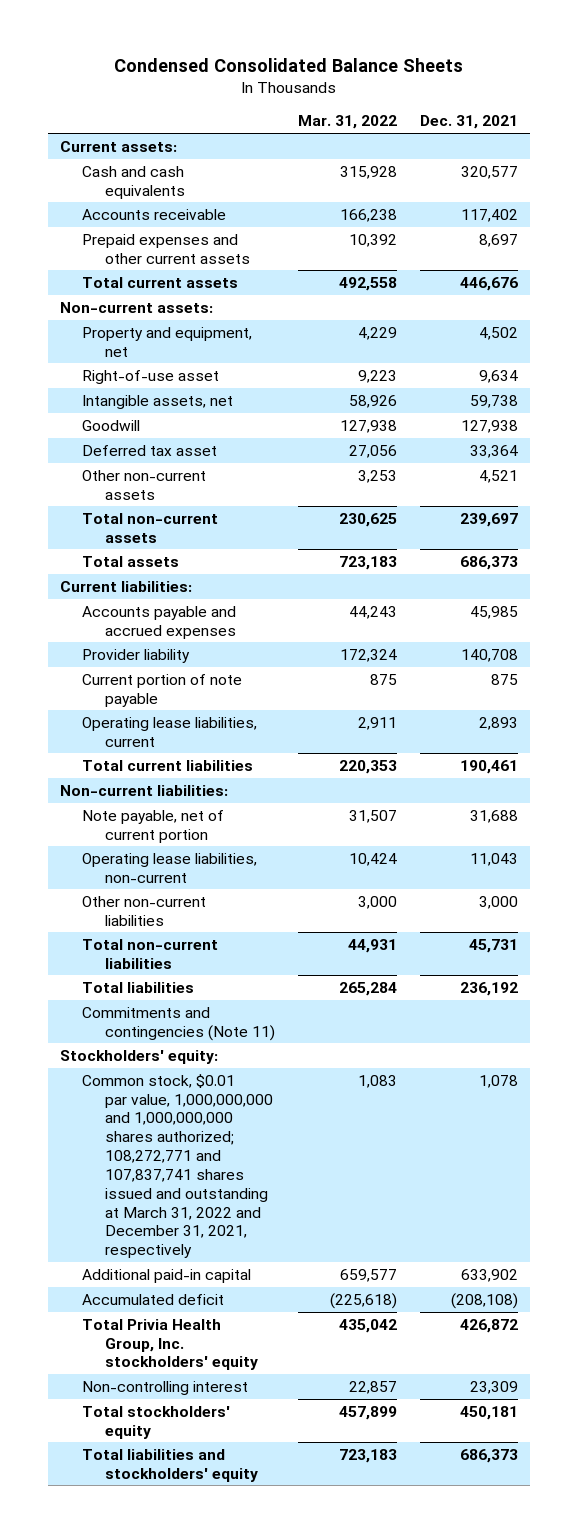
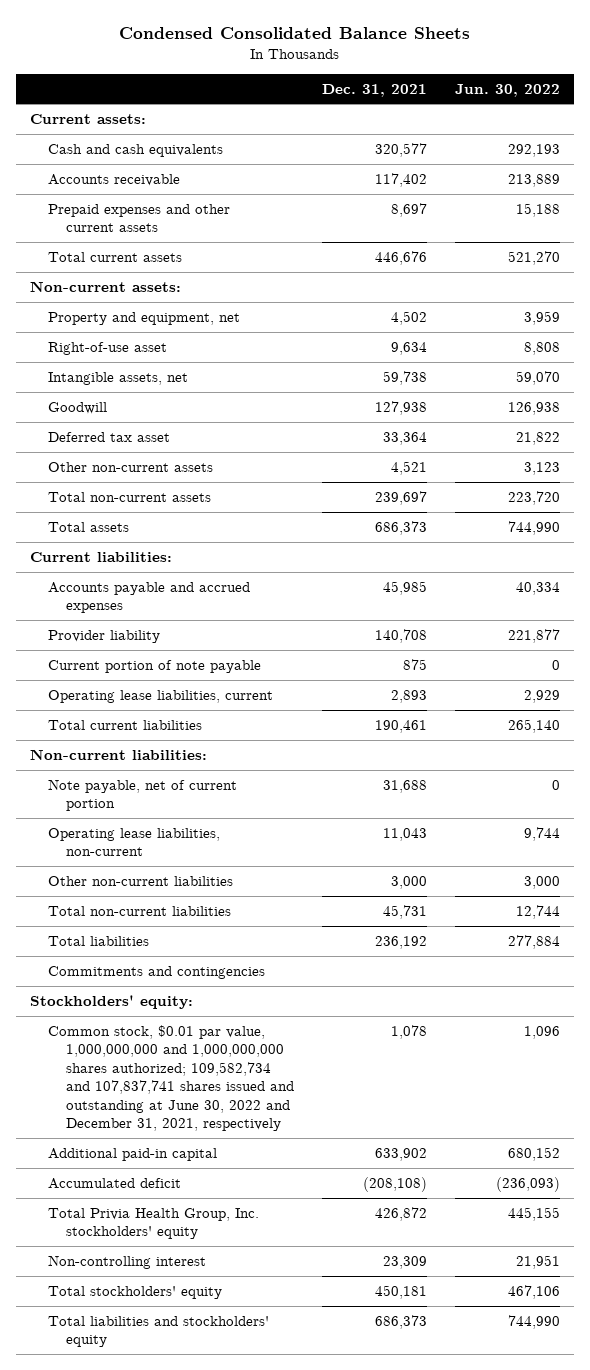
[298,115,398,130] Mar. 31, 2022 -> none
none -> [454,83,560,97] Jun. 30, 2022
[82,1006,275,1041] Commitments and contingencies (Note 11) -> [48,965,266,979] Commitments and contingencies
[82,1073,273,1259] Common stock, $0.01 par value, 1,000,000,000 and 1,000,000,000 shares authorized; 108,272,771 and 107,837,741 shares issued and outstanding at March 31, 2022 and December 31, 2021, respectively -> [48,1024,295,1132] Common stock, $0.01 par value, 1,000,000,000 and 1,000,000,000 shares authorized; 109,582,734 and 107,837,741 shares issued and outstanding at June 30, 2022 and December 31, 2021, respectively

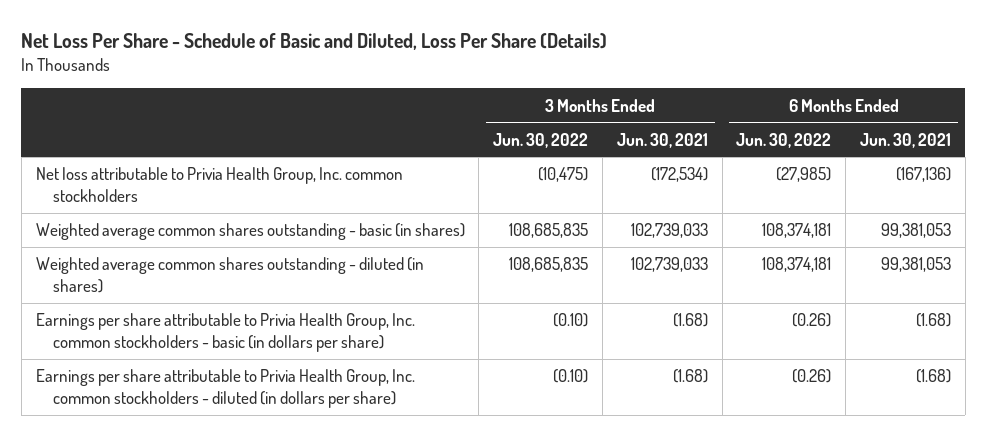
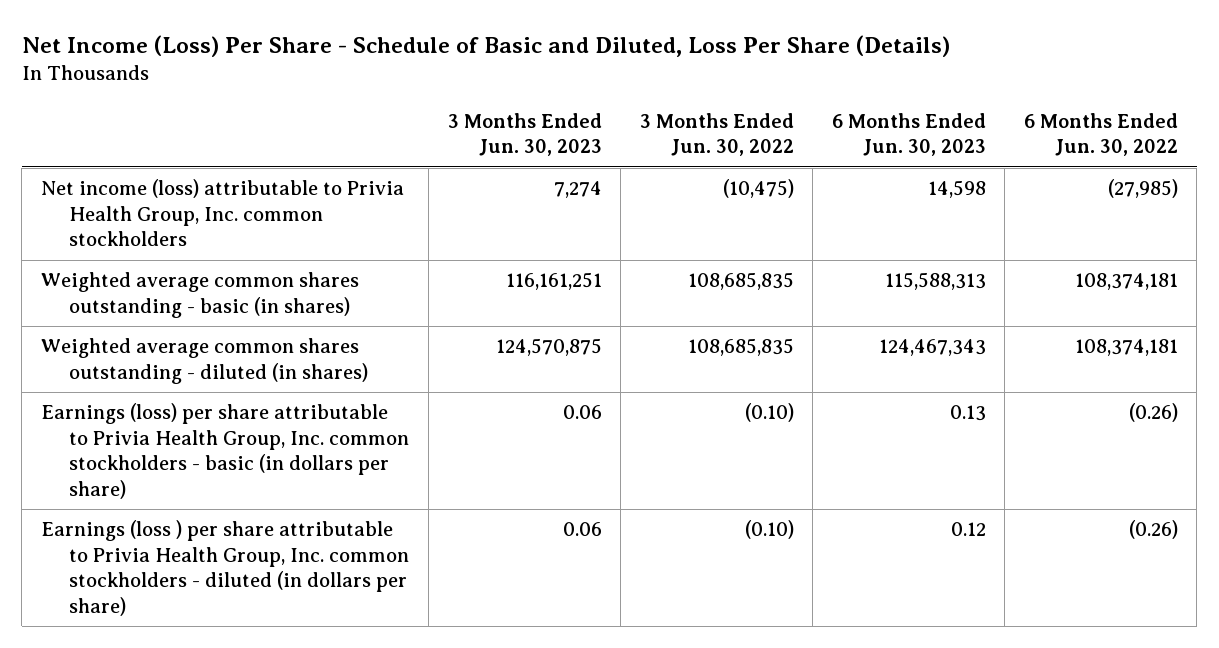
[21,32,608,50] Net Loss Per Share - Schedule of Basic and Diluted, Loss Per Share (Details) -> [21,34,950,57] Net Income (Loss) Per Share - Schedule of Basic and Diluted, Loss Per Share (Details)
[616,132,708,148] Jun. 30, 2021 -> none
[859,132,951,148] Jun. 30, 2021 -> none
none -> [447,112,602,157] 3 Months Ended Jun. 30, 2023
none -> [831,112,986,157] 6 Months Ended Jun. 30, 2023
[35,167,403,203] Net loss attributable to Privia Health Group, Inc. common stockholders -> [40,179,404,247] Net income (loss) attributable to Privia Health Group, Inc. common stockholders
[35,313,415,353] Earnings per share attributable to Privia Health Group, Inc. common stockholders - basic (in dollars per share) -> [40,403,410,499] Earnings (loss) per share attributable to Privia Health Group, Inc. common stockholders - basic (in dollars per share)
[35,369,415,409] Earnings per share attributable to Privia Health Group, Inc. common stockholders - diluted (in dollars per share) -> [40,520,410,616] Earnings (loss ) per share attributable to Privia Health Group, Inc. common stockholders - diluted (in dollars per share)

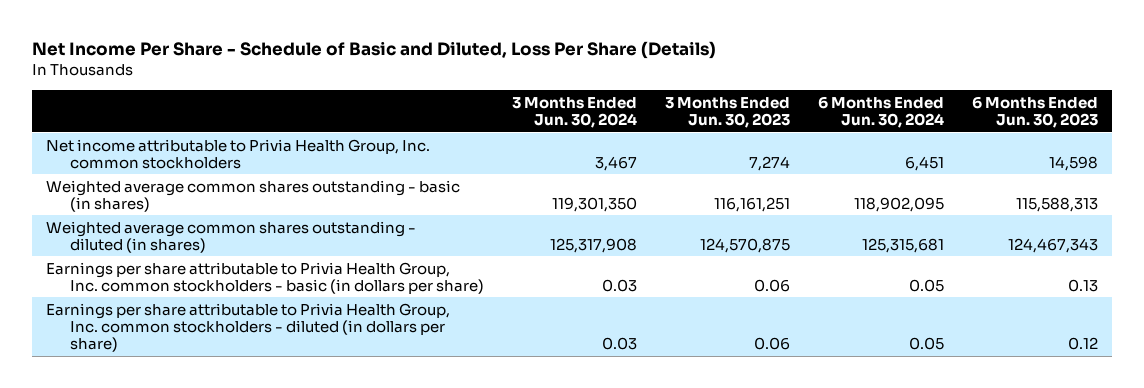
[21,34,950,57] Net Income (Loss) Per Share - Schedule of Basic and Diluted, Loss Per Share (Details) -> [32,41,717,60] Net Income Per Share - Schedule of Basic and Diluted, Loss Per Share (Details)
[639,112,794,157] 3 Months Ended Jun. 30, 2022 -> none
[1023,112,1178,157] 6 Months Ended Jun. 30, 2022 -> none
none -> [511,96,637,129] 3 Months Ended Jun. 30, 2024
none -> [817,95,944,129] 6 Months Ended Jun. 30, 2024
[40,179,404,247] Net income (loss) attributable to Privia Health Group, Inc. common stockholders -> [46,138,431,169] Net income attributable to Privia Health Group, Inc. common stockholders
[40,403,410,499] Earnings (loss) per share attributable to Privia Health Group, Inc. common stockholders - basic (in dollars per share) -> [46,261,484,294] Earnings per share attributable to Privia Health Group, Inc. common stockholders - basic (in dollars per share)
[40,520,410,616] Earnings (loss ) per share attributable to Privia Health Group, Inc. common stockholders - diluted (in dollars per share) -> [46,302,451,353] Earnings per share attributable to Privia Health Group, Inc. common stockholders - diluted (in dollars per share)

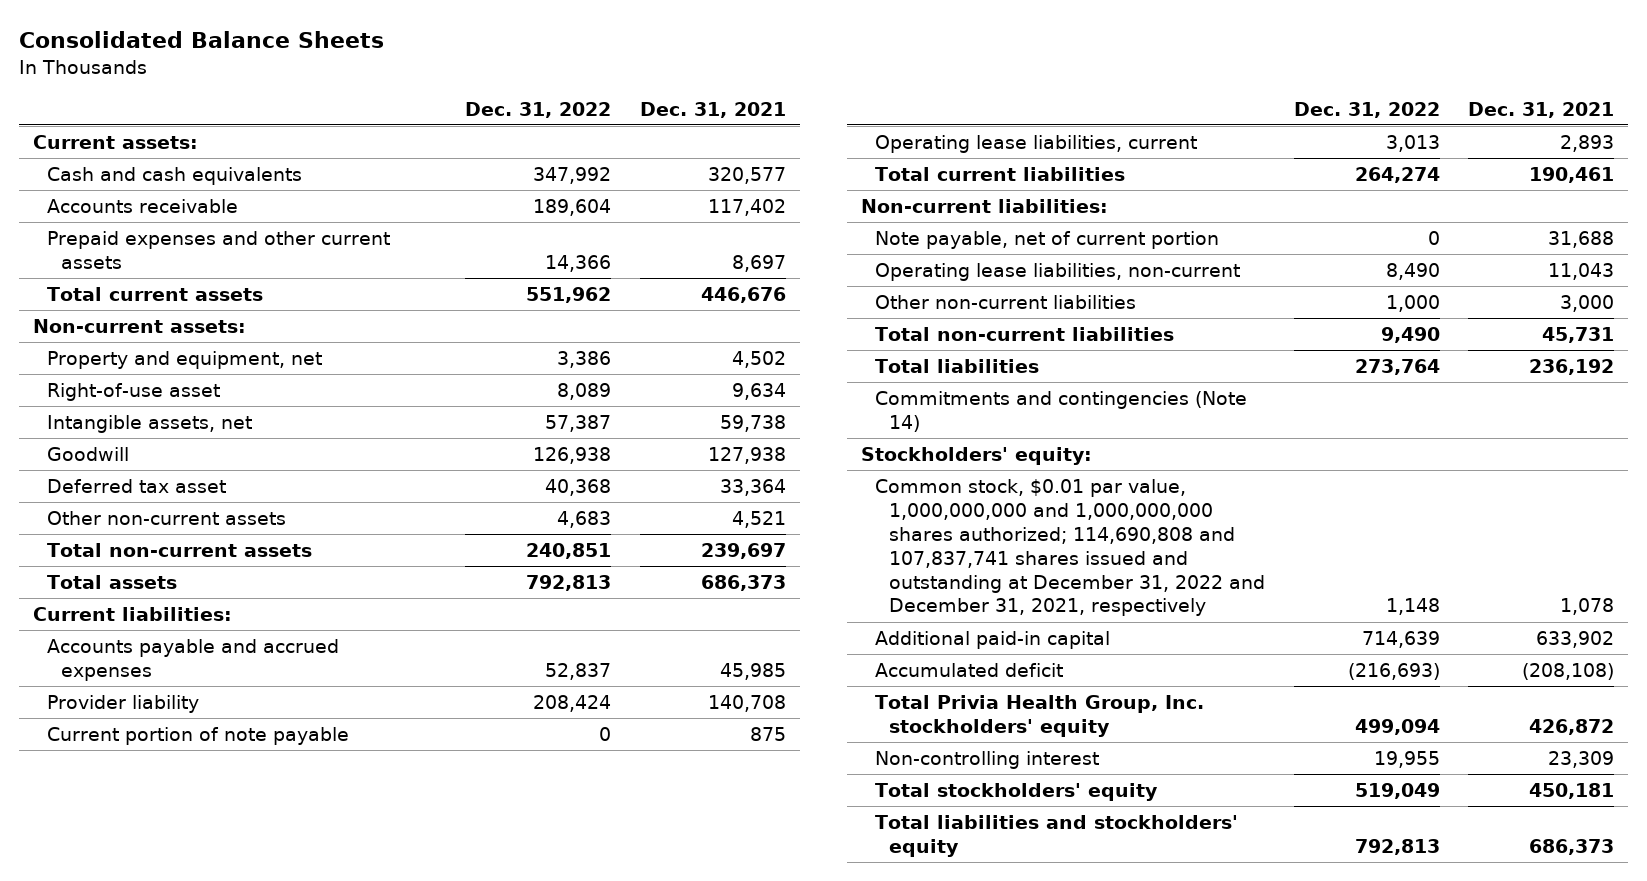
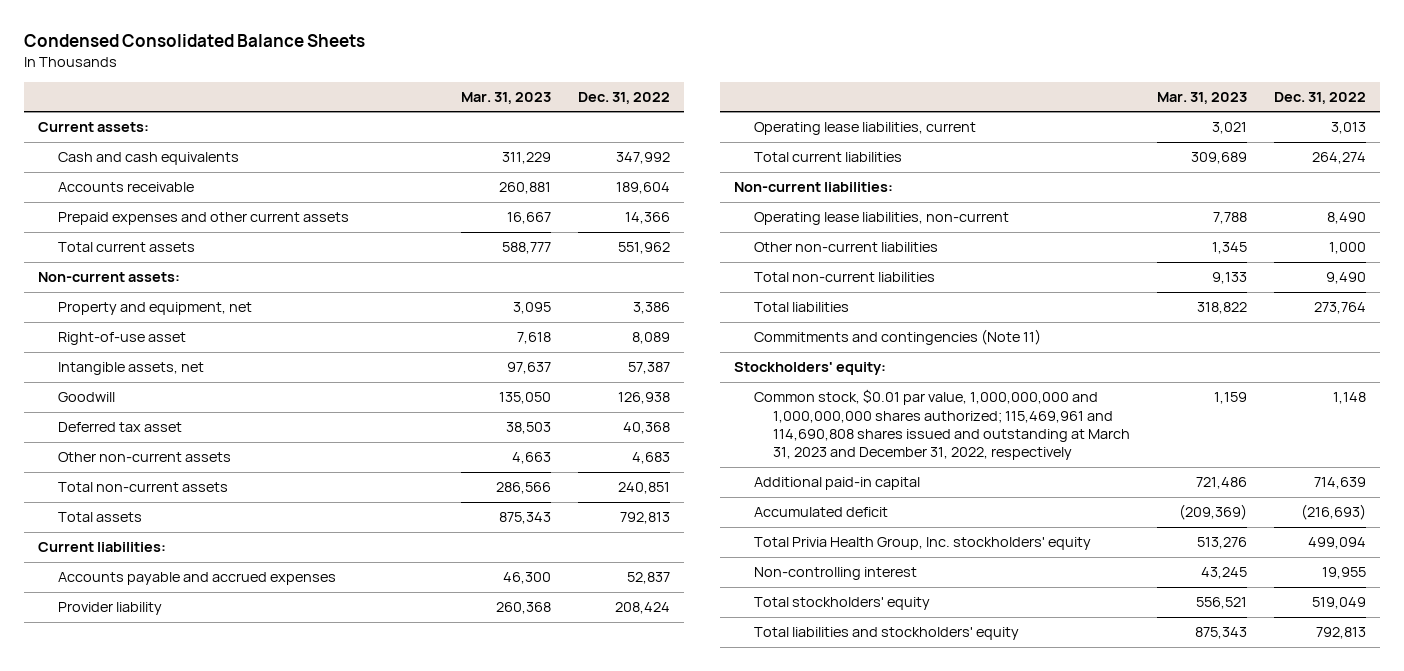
[18,31,384,49] Consolidated Balance Sheets -> [24,34,366,48] Condensed Consolidated Balance Sheets
[639,101,786,118] Dec. 31, 2021 -> none
none -> [461,91,552,104] Mar. 31, 2023
[46,727,349,746] Current portion of note payable -> none
[875,231,1220,250] Note payable, net of current portion -> none
[875,391,1248,432] Commitments and contingencies (Note 14) -> [753,329,1041,346] Commitments and contingencies (Note 11)
[875,479,1266,617] Common stock, $0.01 par value, 1,000,000,000 and 1,000,000,000 shares authorized; 114,690,808 and 107,837,741 shares issued and outstanding at December 31, 2022 and December 31, 2021, respectively -> [753,389,1131,461] Common stock, $0.01 par value, 1,000,000,000 and 1,000,000,000 shares authorized; 115,469,961 and 114,690,808 shares issued and outstanding at March 31, 2023 and December 31, 2022, respectively

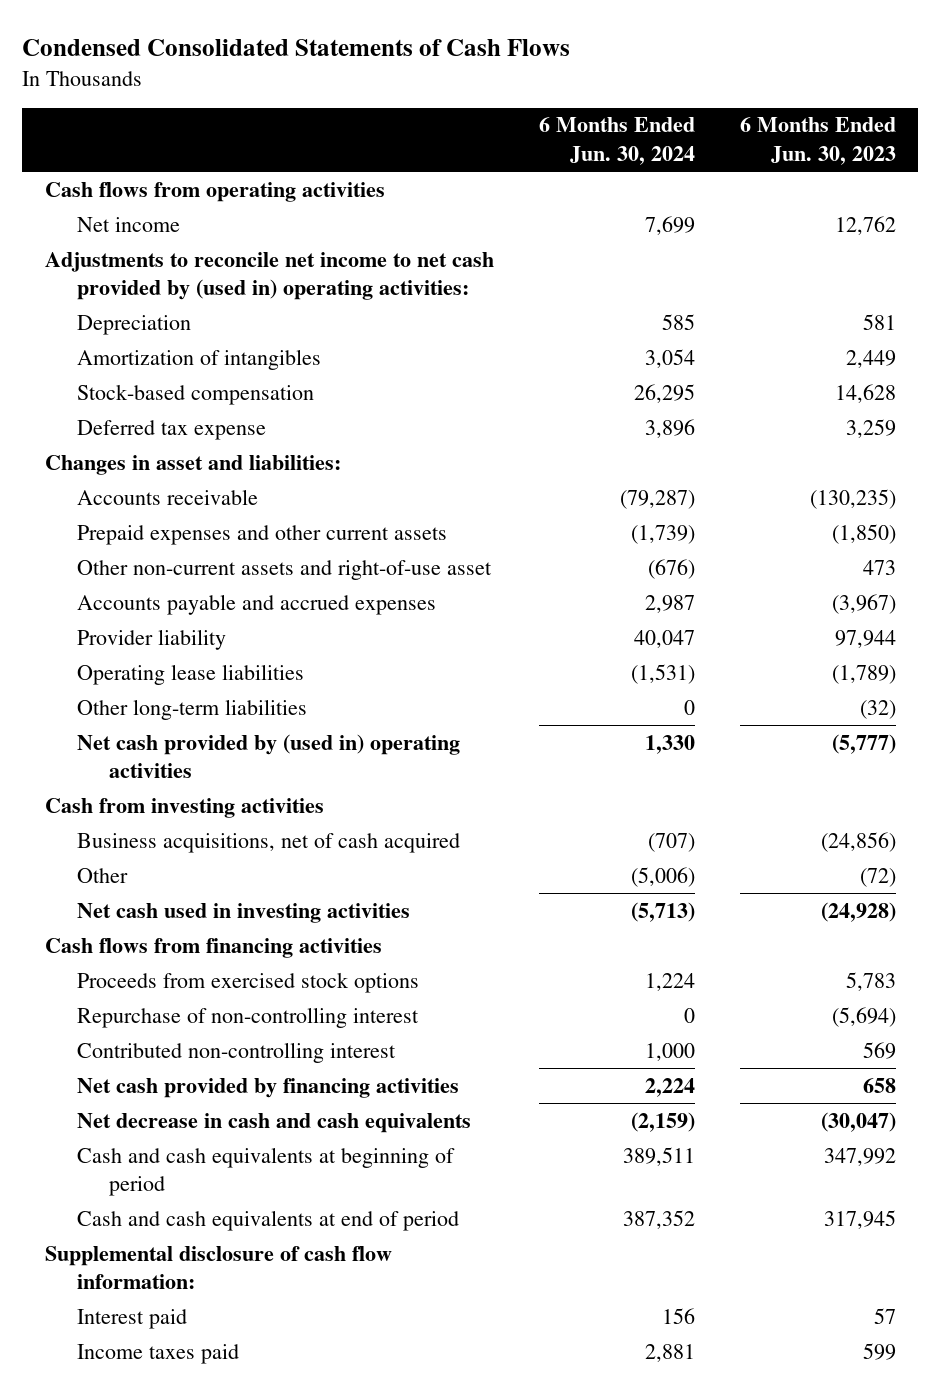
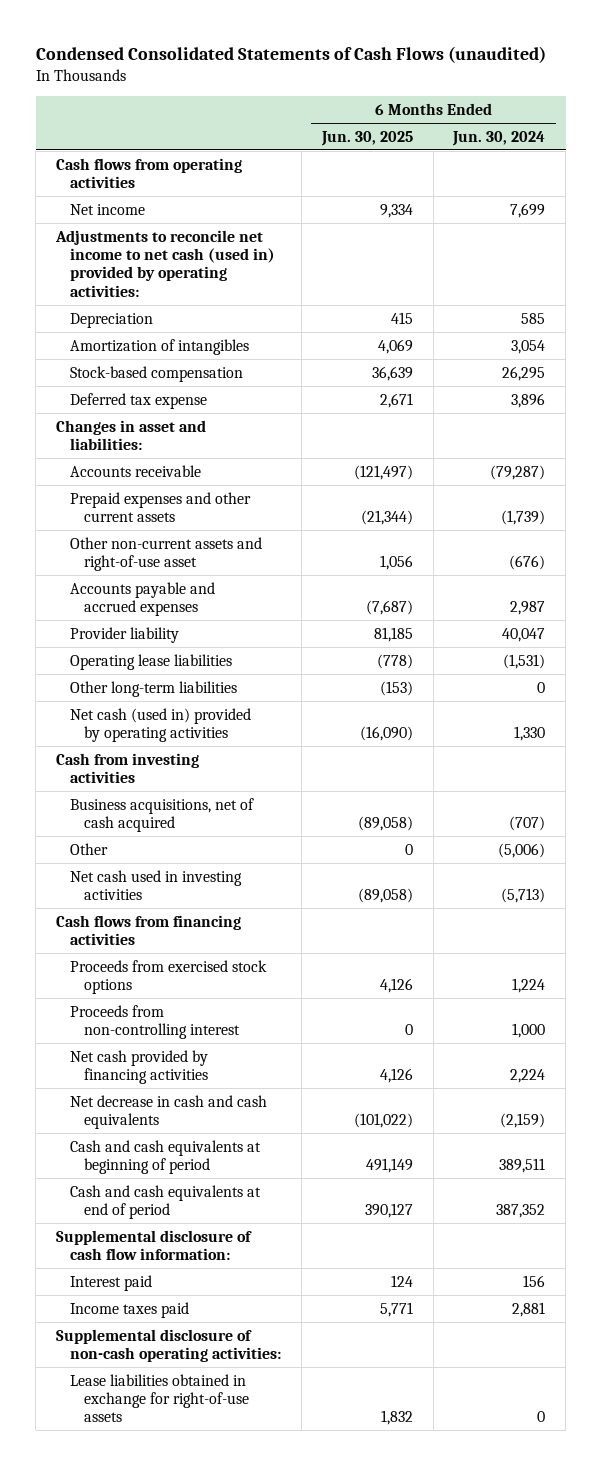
[22,39,571,57] Condensed Consolidated Statements of Cash Flows -> [35,45,546,63] Condensed Consolidated Statements of Cash Flows (unaudited)
[739,117,896,165] 6 Months Ended Jun. 30, 2023 -> none
none -> [320,130,413,146] Jun. 30, 2025
[44,251,494,301] Adjustments to reconcile net income to net cash provided by (used in) operating activities: -> [54,229,275,297] Adjustments to reconcile net income to net cash (used in) provided by operating activities:
[77,733,461,779] Net cash provided by (used in) operating activities -> [69,707,251,743] Net cash (used in) provided by operating activities
[77,1006,420,1028] Repurchase of non-controlling interest -> none
[77,1041,397,1063] Contributed non-controlling interest -> [69,1004,240,1040] Proceeds from non-controlling interest
none -> [55,1328,281,1363] Supplemental disclosure of non-cash operating activities:
none -> [69,1373,249,1423] Lease liabilities obtained in exchange for right-of-use assets

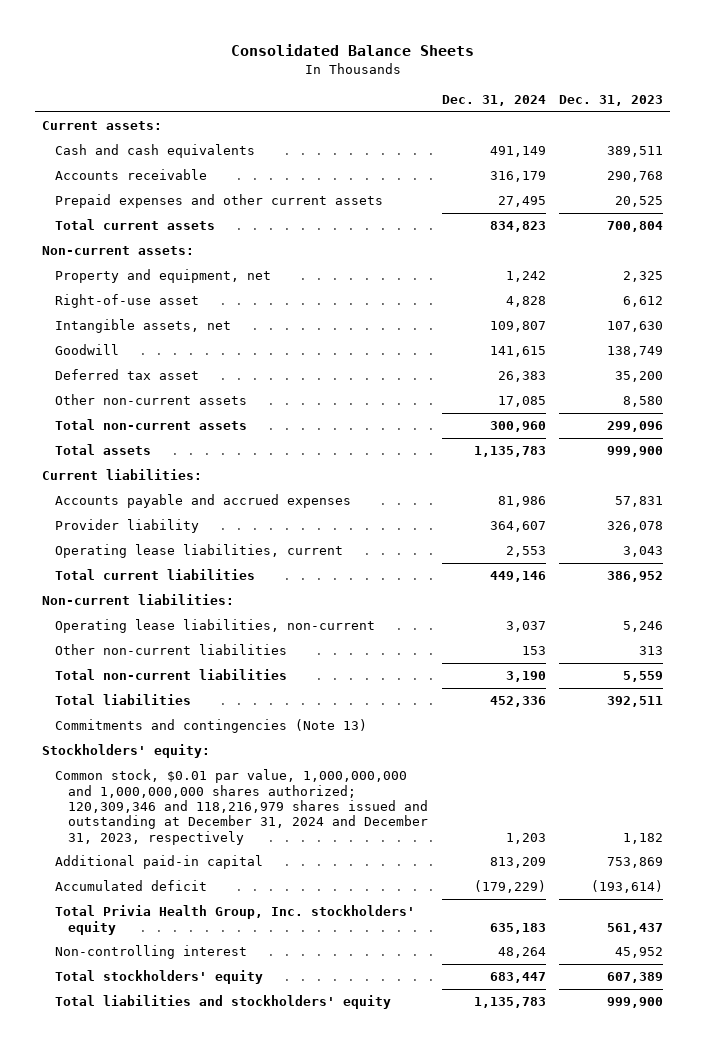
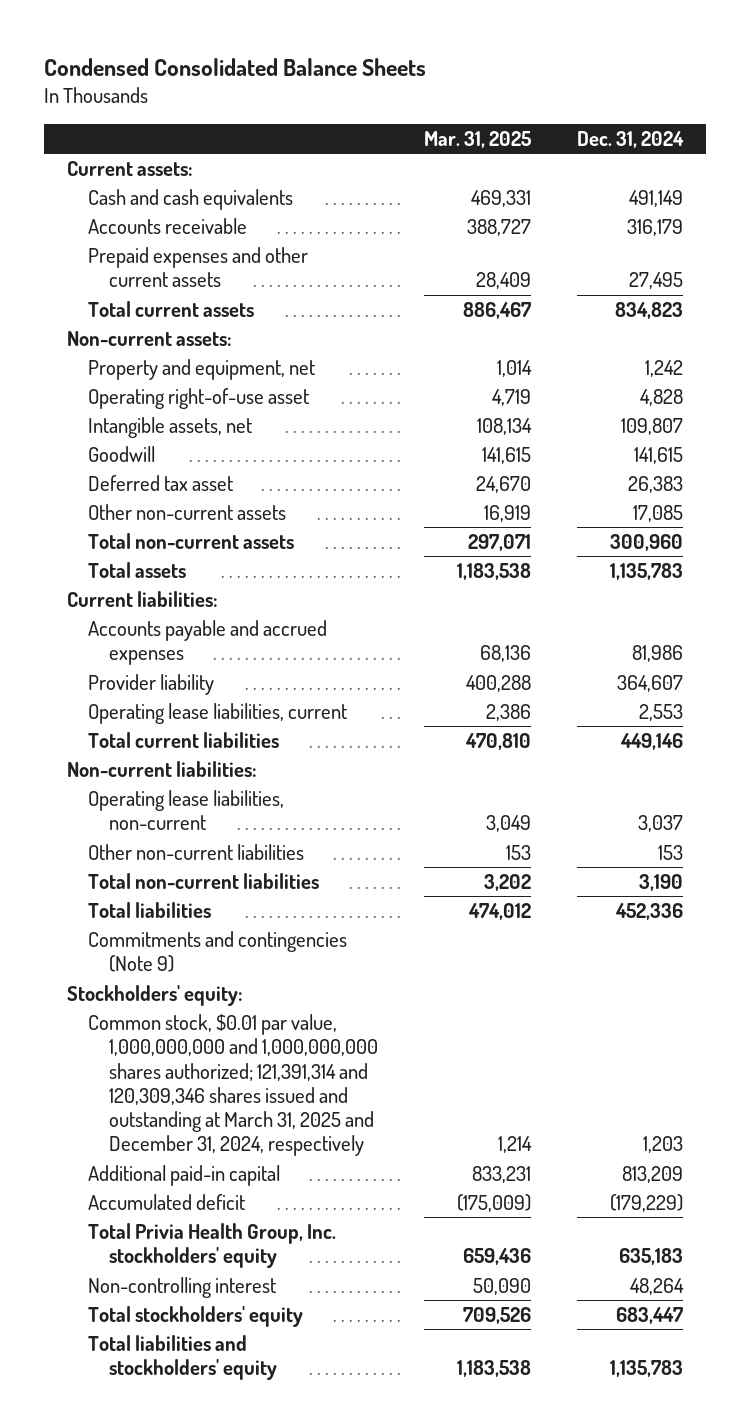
[230,43,474,56] Consolidated Balance Sheets -> [44,57,427,76] Condensed Consolidated Balance Sheets
[559,94,664,106] Dec. 31, 2023 -> none
none -> [423,130,531,148] Mar. 31, 2025
[55,294,200,309] Right-of-use asset -> [87,388,309,410] Operating right-of-use asset
[55,719,368,734] Commitments and contingencies (Note 13) -> [87,931,347,973] Commitments and contingencies (Note 9)
[55,769,429,845] Common stock, $0.01 par value, 1,000,000,000 and 1,000,000,000 shares authorized; 120,309,346 and 118,216,979 shares issued and outstanding at December 31, 2024 and December 31, 2023, respectively -> [87,1014,378,1157] Common stock, $0.01 par value, 1,000,000,000 and 1,000,000,000 shares authorized; 121,391,314 and 120,309,346 shares issued and outstanding at March 31, 2025 and December 31, 2024, respectively

